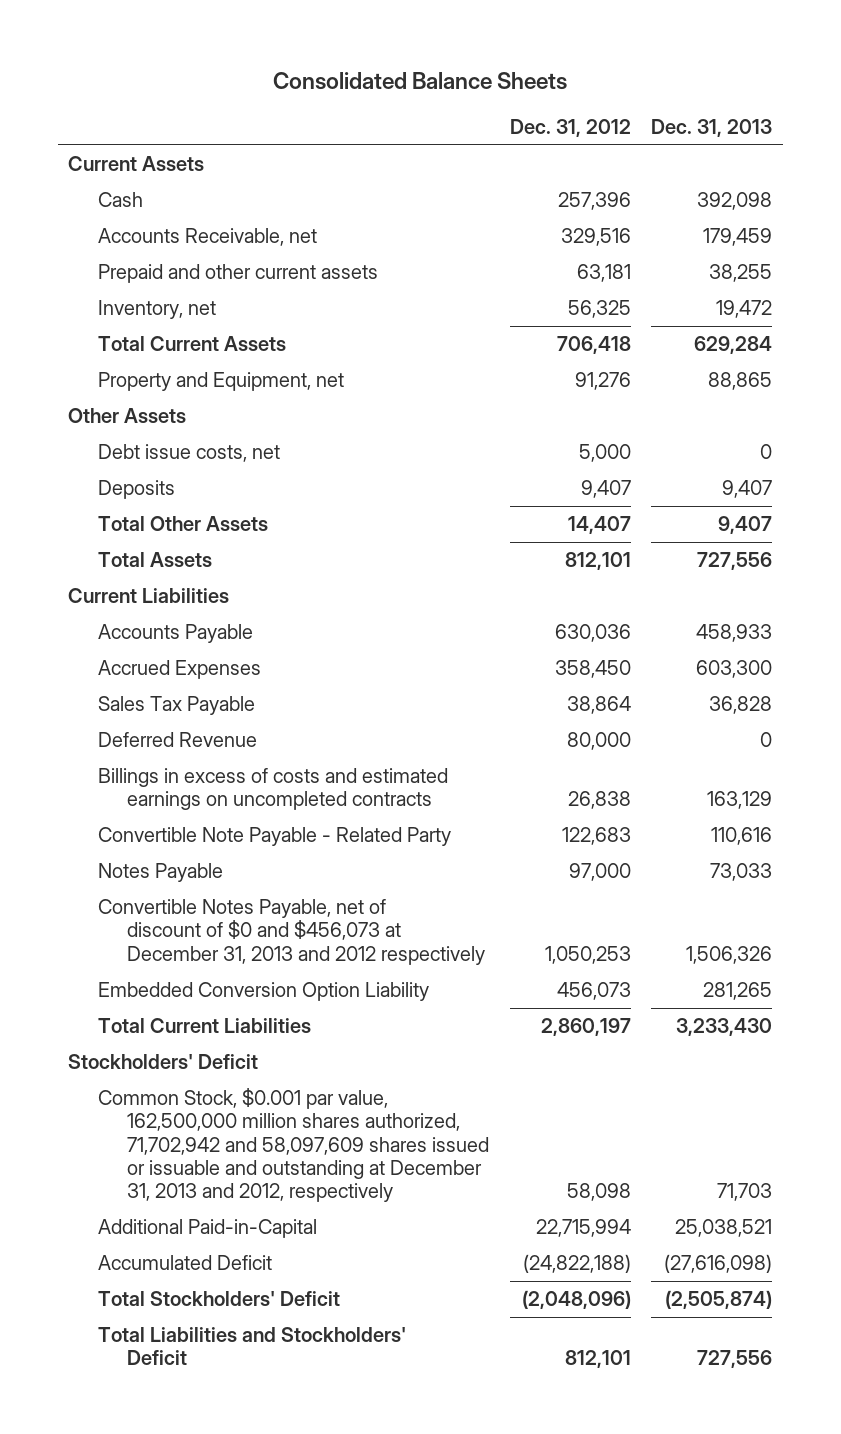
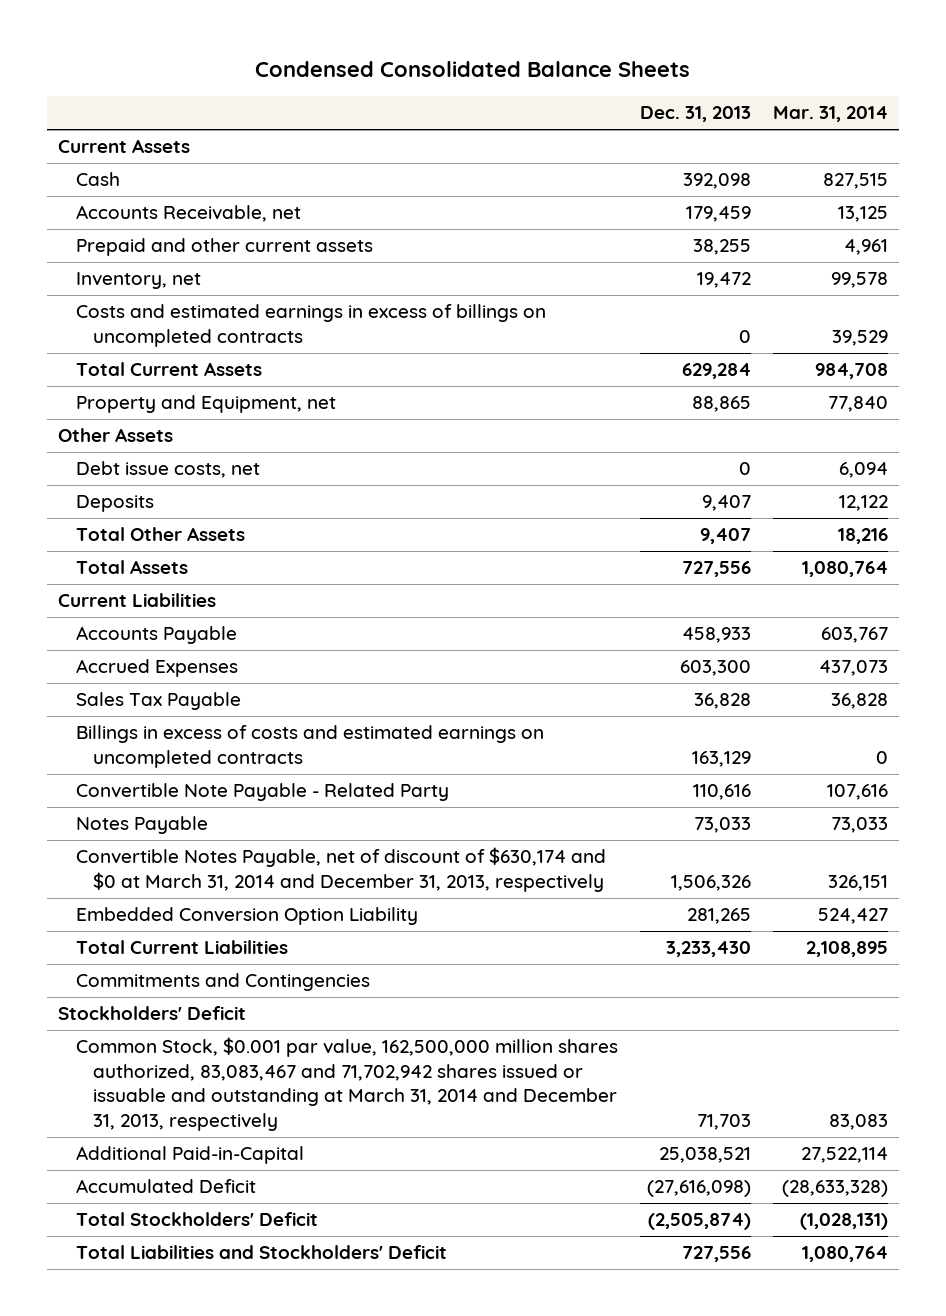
[273,71,568,90] Consolidated Balance Sheets -> [255,60,691,77] Condensed Consolidated Balance Sheets
[509,118,631,137] Dec. 31, 2012 -> none
none -> [773,106,889,123] Mar. 31, 2014
none -> [75,304,546,347] Costs and estimated earnings in excess of billings on uncompleted contracts
[97,732,257,748] Deferred Revenue -> none
[97,899,485,965] Convertible Notes Payable, net of discount of $0 and $456,073 at December 31, 2013 and 2012 respectively -> [75,847,606,892] Convertible Notes Payable, net of discount of $630,174 and $0 at March 31, 2014 and December 31, 2013, respectively
none -> [75,973,370,992] Commitments and Contingencies
[97,1088,489,1202] Common Stock, $0.001 par value, 162,500,000 million shares authorized, 71,702,942 and 58,097,609 shares issued or issuable and outstanding at December 31, 2013 and 2012, respectively -> [75,1037,618,1131] Common Stock, $0.001 par value, 162,500,000 million shares authorized, 83,083,467 and 71,702,942 shares issued or issuable and outstanding at March 31, 2014 and December 31, 2013, respectively

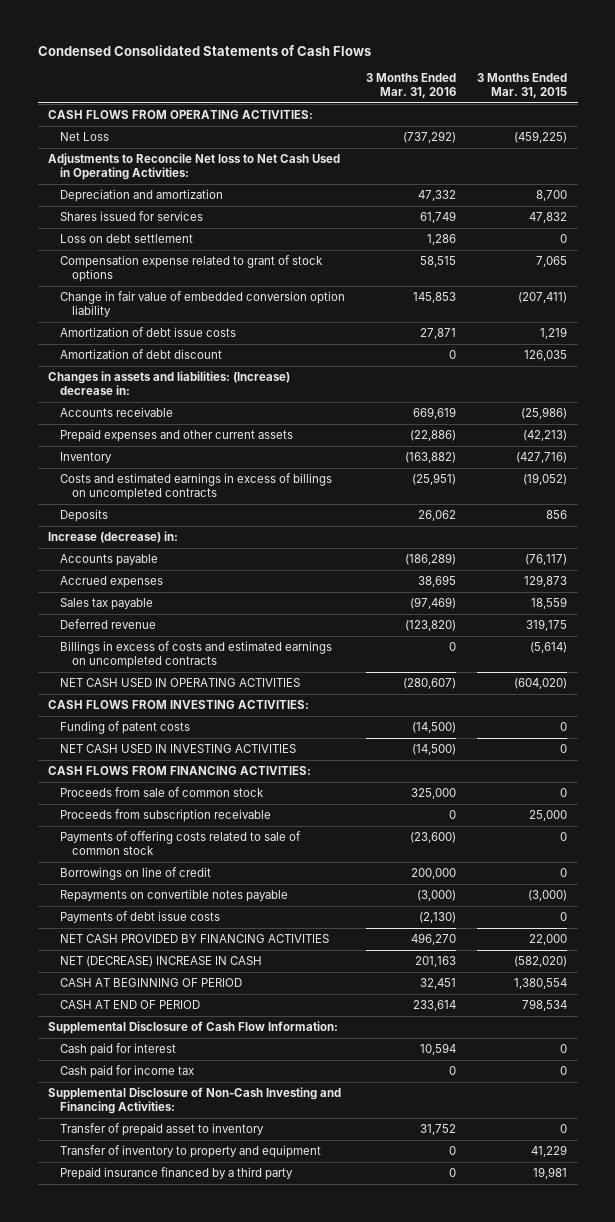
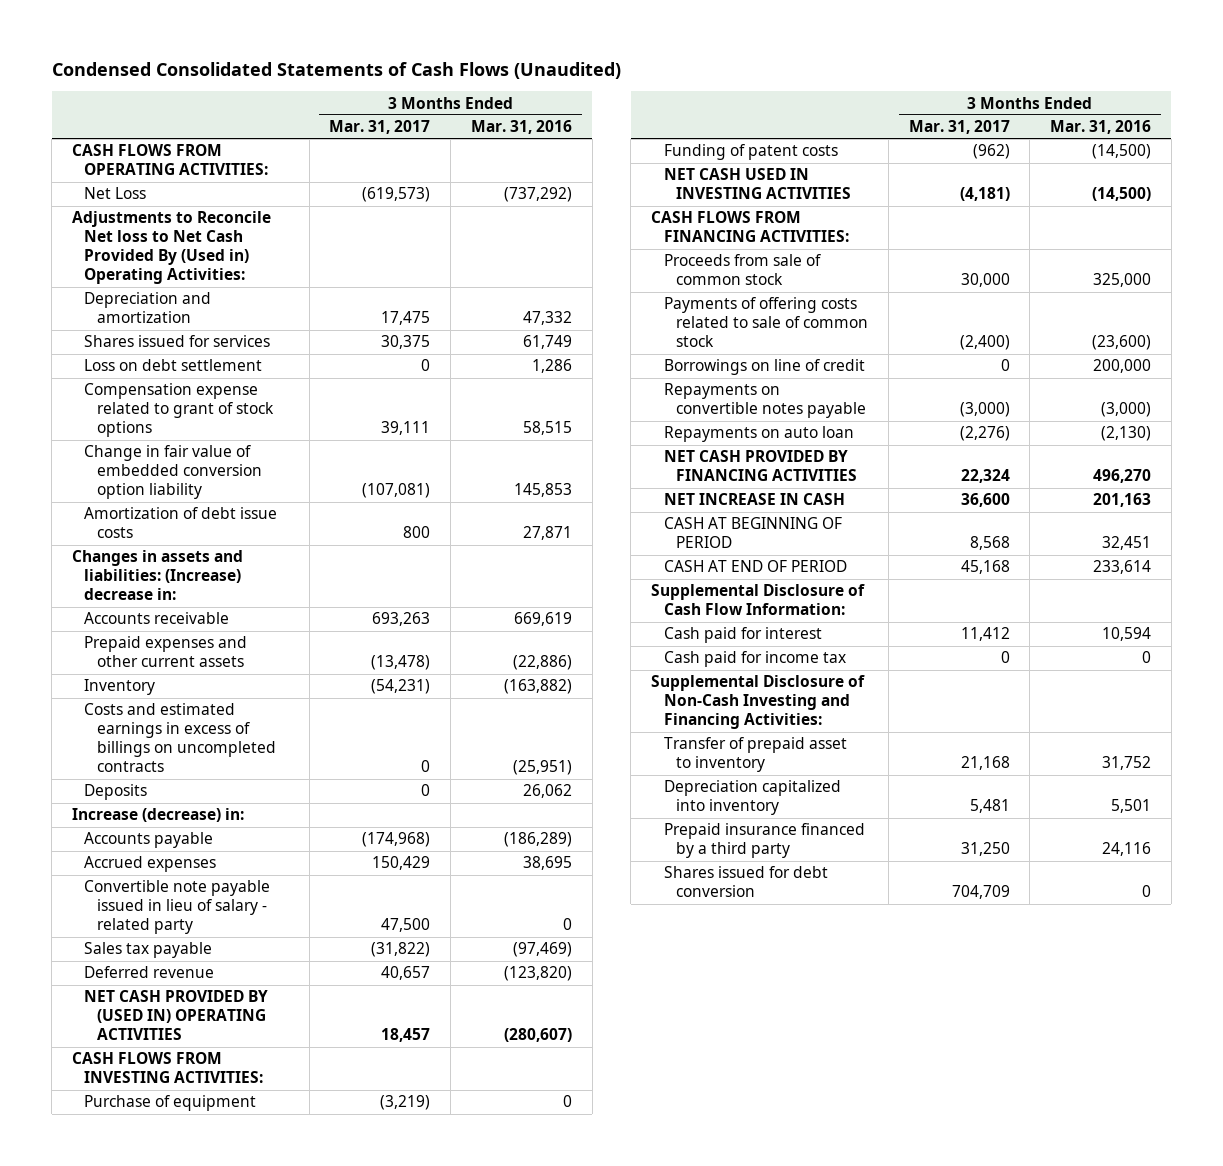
[37,44,371,56] Condensed Consolidated Statements of Cash Flows -> [51,61,621,79] Condensed Consolidated Statements of Cash Flows (Unaudited)
[477,72,568,98] 3 Months Ended Mar. 31, 2015 -> none
none -> [329,120,431,135] Mar. 31, 2017
[48,152,341,180] Adjustments to Reconcile Net loss to Net Cash Used in Operating Activities: -> [71,211,271,285] Adjustments to Reconcile Net loss to Net Cash Provided By (Used in) Operating Activities:
[60,348,223,359] Amortization of debt discount -> none
none -> [84,880,271,935] Convertible note payable issued in lieu of salary - related party
[60,640,333,668] Billings in excess of costs and estimated earnings on uncompleted contracts -> none
[60,677,301,687] NET CASH USED IN OPERATING ACTIVITIES -> [84,990,269,1041] NET CASH PROVIDED BY (USED IN) OPERATING ACTIVITIES
none -> [84,1095,257,1112] Purchase of equipment
[60,808,272,822] Proceeds from subscription receivable -> none
[60,910,221,923] Payments of debt issue costs -> [663,426,854,443] Repayments on auto loan
[60,955,263,967] NET (DECREASE) INCREASE IN CASH -> [663,493,845,506] NET INCREASE IN CASH
[60,1144,322,1158] Transfer of inventory to property and equipment -> none
none -> [663,780,841,816] Depreciation capitalized into inventory
[449,1167,457,1177] 0 -> [1102,842,1152,857] 24,116
none -> [663,866,828,898] Shares issued for debt conversion

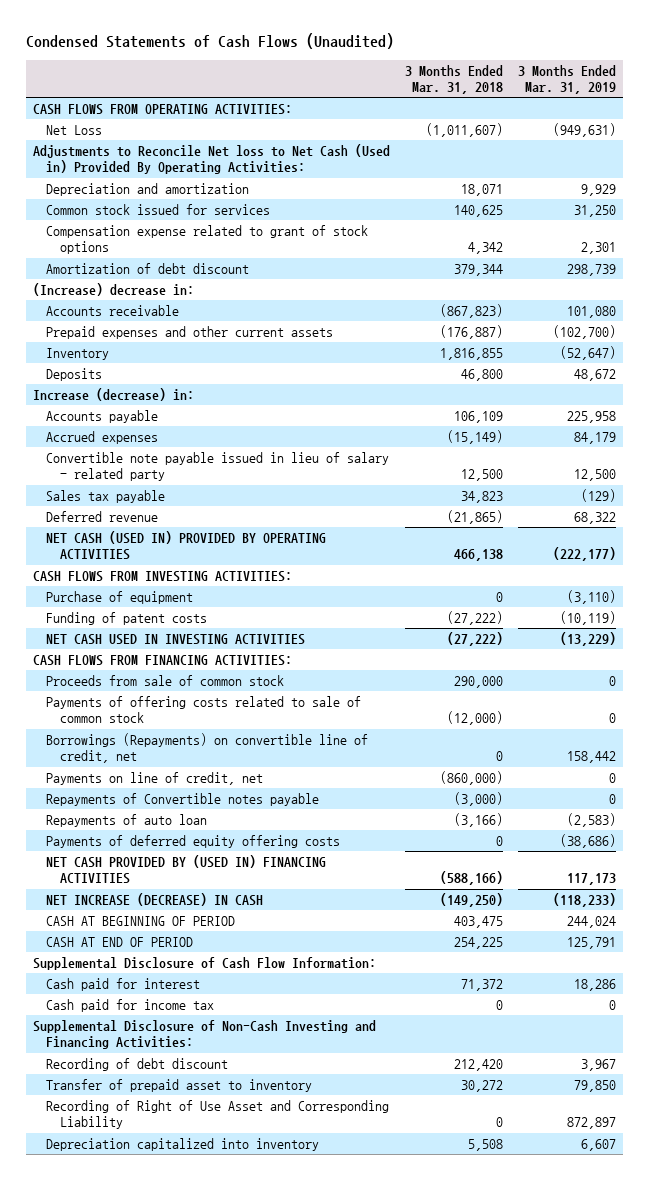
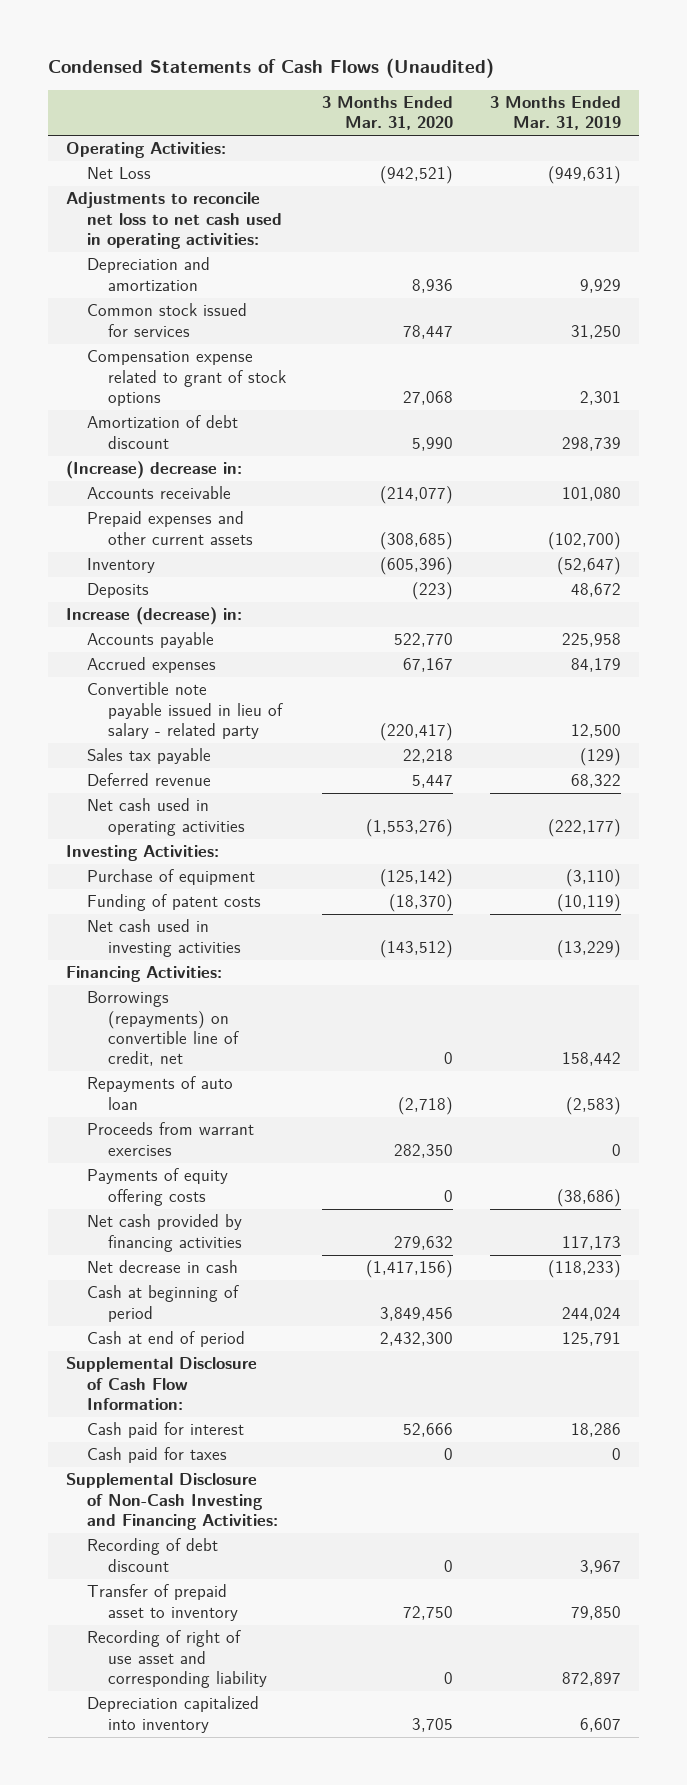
[404,64,503,95] 3 Months Ended Mar. 31, 2018 -> none
none -> [322,96,454,131] 3 Months Ended Mar. 31, 2020
[33,103,293,115] CASH FLOWS FROM OPERATING ACTIVITIES: -> [66,142,227,159] Operating Activities:
[33,143,391,175] Adjustments to Reconcile Net loss to Net Cash (Used in) Provided By Operating Activities: -> [66,192,282,249] Adjustments to reconcile net loss to net cash used in operating activities:
[46,530,327,561] NET CASH (USED IN) PROVIDED BY OPERATING ACTIVITIES -> [86,798,245,836] Net cash used in operating activities
[33,570,293,582] CASH FLOWS FROM INVESTING ACTIVITIES: -> [66,845,220,862] Investing Activities:
[46,674,285,686] Proceeds from sale of common stock -> none
[46,695,362,724] Payments of offering costs related to sale of common stock -> none
[46,771,264,785] Payments on line of credit, net -> none
[46,792,320,806] Repayments of Convertible notes payable -> none
[46,633,306,645] NET CASH USED IN INVESTING ACTIVITIES -> [86,919,241,957] Net cash used in investing activities
[33,654,293,666] CASH FLOWS FROM FINANCING ACTIVITIES: -> [66,966,223,983] Financing Activities:
[46,732,369,764] Borrowings (Repayments) on convertible line of credit, net -> [86,991,239,1067] Borrowings (repayments) on convertible line of credit, net
none -> [86,1122,254,1156] Proceeds from warrant exercises
[46,834,341,848] Payments of deferred equity offering costs -> [86,1168,228,1206] Payments of equity offering costs
[46,854,327,885] NET CASH PROVIDED BY (USED IN) FINANCING ACTIVITIES -> [86,1214,242,1252] Net cash provided by financing activities
[46,892,264,906] NET INCREASE (DECREASE) IN CASH -> [86,1260,238,1274] Net decrease in cash
[46,915,236,926] CASH AT BEGINNING OF PERIOD -> [86,1285,239,1322] Cash at beginning of period
[46,936,194,947] CASH AT END OF PERIOD -> [86,1331,245,1348] Cash at end of period
[46,998,215,1012] Cash paid for income tax -> [86,1447,227,1464] Cash paid for taxes
[46,1099,390,1130] Recording of Right of Use Asset and Corresponding Liability -> [86,1630,267,1688] Recording of right of use asset and corresponding liability

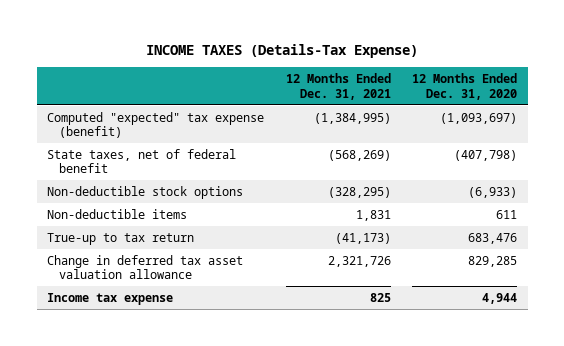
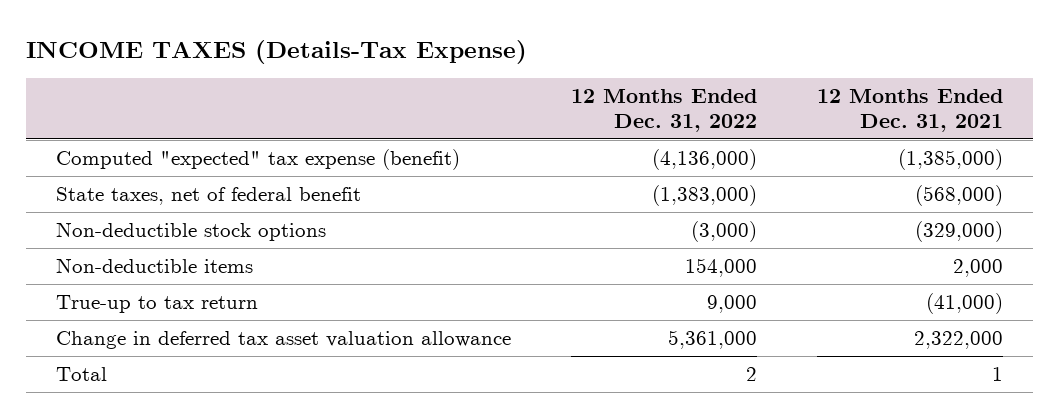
[412,73,518,100] 12 Months Ended Dec. 31, 2020 -> none
none -> [571,89,758,132] 12 Months Ended Dec. 31, 2022
[47,292,174,305] Income tax expense -> none
[313,112,391,124] (1,384,995) -> [898,149,1004,171] (1,385,000)
[327,149,391,161] (568,269) -> [915,185,1004,207] (568,000)
[327,186,391,198] (328,295) -> [915,221,1004,243] (329,000)
[355,209,391,221] 1,831 -> [953,259,1004,278] 2,000
[334,232,391,244] (41,173) -> [926,293,1004,315] (41,000)
[327,255,391,267] 2,321,726 -> [914,331,1004,350] 2,322,000
none -> [56,367,108,382] Total

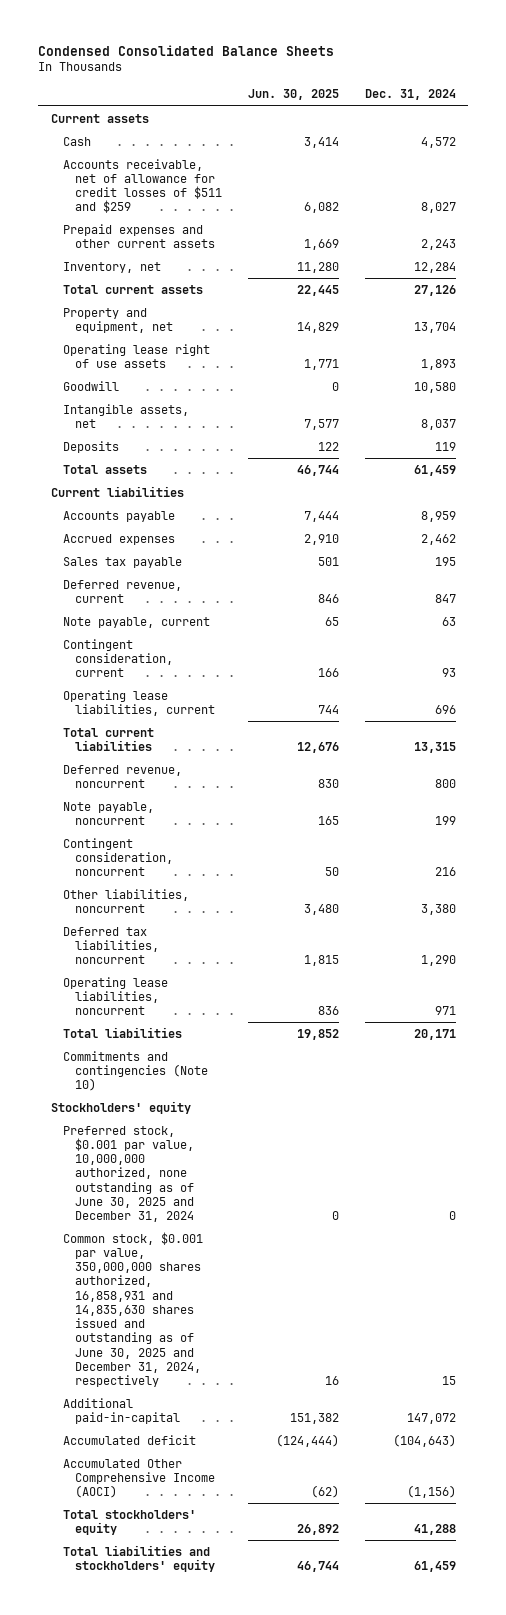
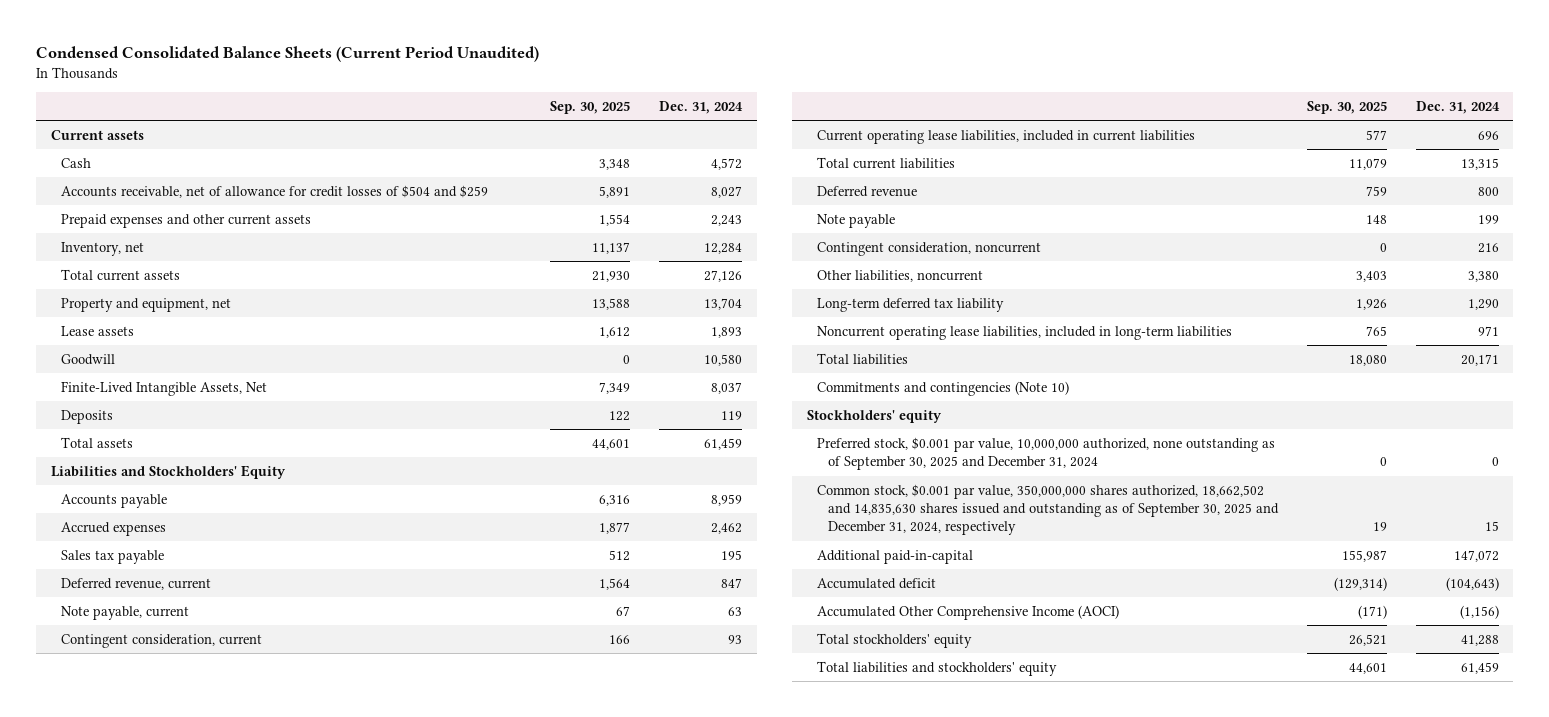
[37,44,334,56] Condensed Consolidated Balance Sheets -> [35,46,539,63] Condensed Consolidated Balance Sheets (Current Period Unaudited)
[247,89,339,101] Jun. 30, 2025 -> none
none -> [550,100,631,114] Sep. 30, 2025
[63,158,223,214] Accounts receivable, net of allowance for credit losses of $511 and $259 -> [60,184,488,198] Accounts receivable, net of allowance for credit losses of $504 and $259
[63,343,211,368] Operating lease right of use assets -> [60,325,134,336] Lease assets
[63,403,190,428] Intangible assets, net -> [60,380,267,396] Finite-Lived Intangible Assets, Net
[50,485,184,497] Current liabilities -> none
none -> [50,464,286,479] Liabilities and Stockholders' Equity
[63,689,216,716] Operating lease liabilities, current -> [817,129,1196,144] Current operating lease liabilities, included in current liabilities
[63,764,183,788] Deferred revenue, noncurrent -> [817,185,918,197] Deferred revenue
[63,801,155,825] Note payable, noncurrent -> [817,213,896,228] Note payable
[63,926,160,965] Deferred tax liabilities, noncurrent -> [817,297,1005,312] Long-term deferred tax liability
[63,976,169,1016] Operating lease liabilities, noncurrent -> [817,325,1233,340] Noncurrent operating lease liabilities, included in long-term liabilities
[63,1125,195,1223] Preferred stock, $0.001 par value, 10,000,000 authorized, none outstanding as of June 30, 2025 and December 31, 2024 -> [817,436,1276,471] Preferred stock, $0.001 par value, 10,000,000 authorized, none outstanding as of September 30, 2025 and December 31, 2024
[63,1231,204,1388] Common stock, $0.001 par value, 350,000,000 shares authorized, 16,858,931 and 14,835,630 shares issued and outstanding as of June 30, 2025 and December 31, 2024, respectively -> [817,483,1279,536] Common stock, $0.001 par value, 350,000,000 shares authorized, 18,662,502 and 14,835,630 shares issued and outstanding as of September 30, 2025 and December 31, 2024, respectively

